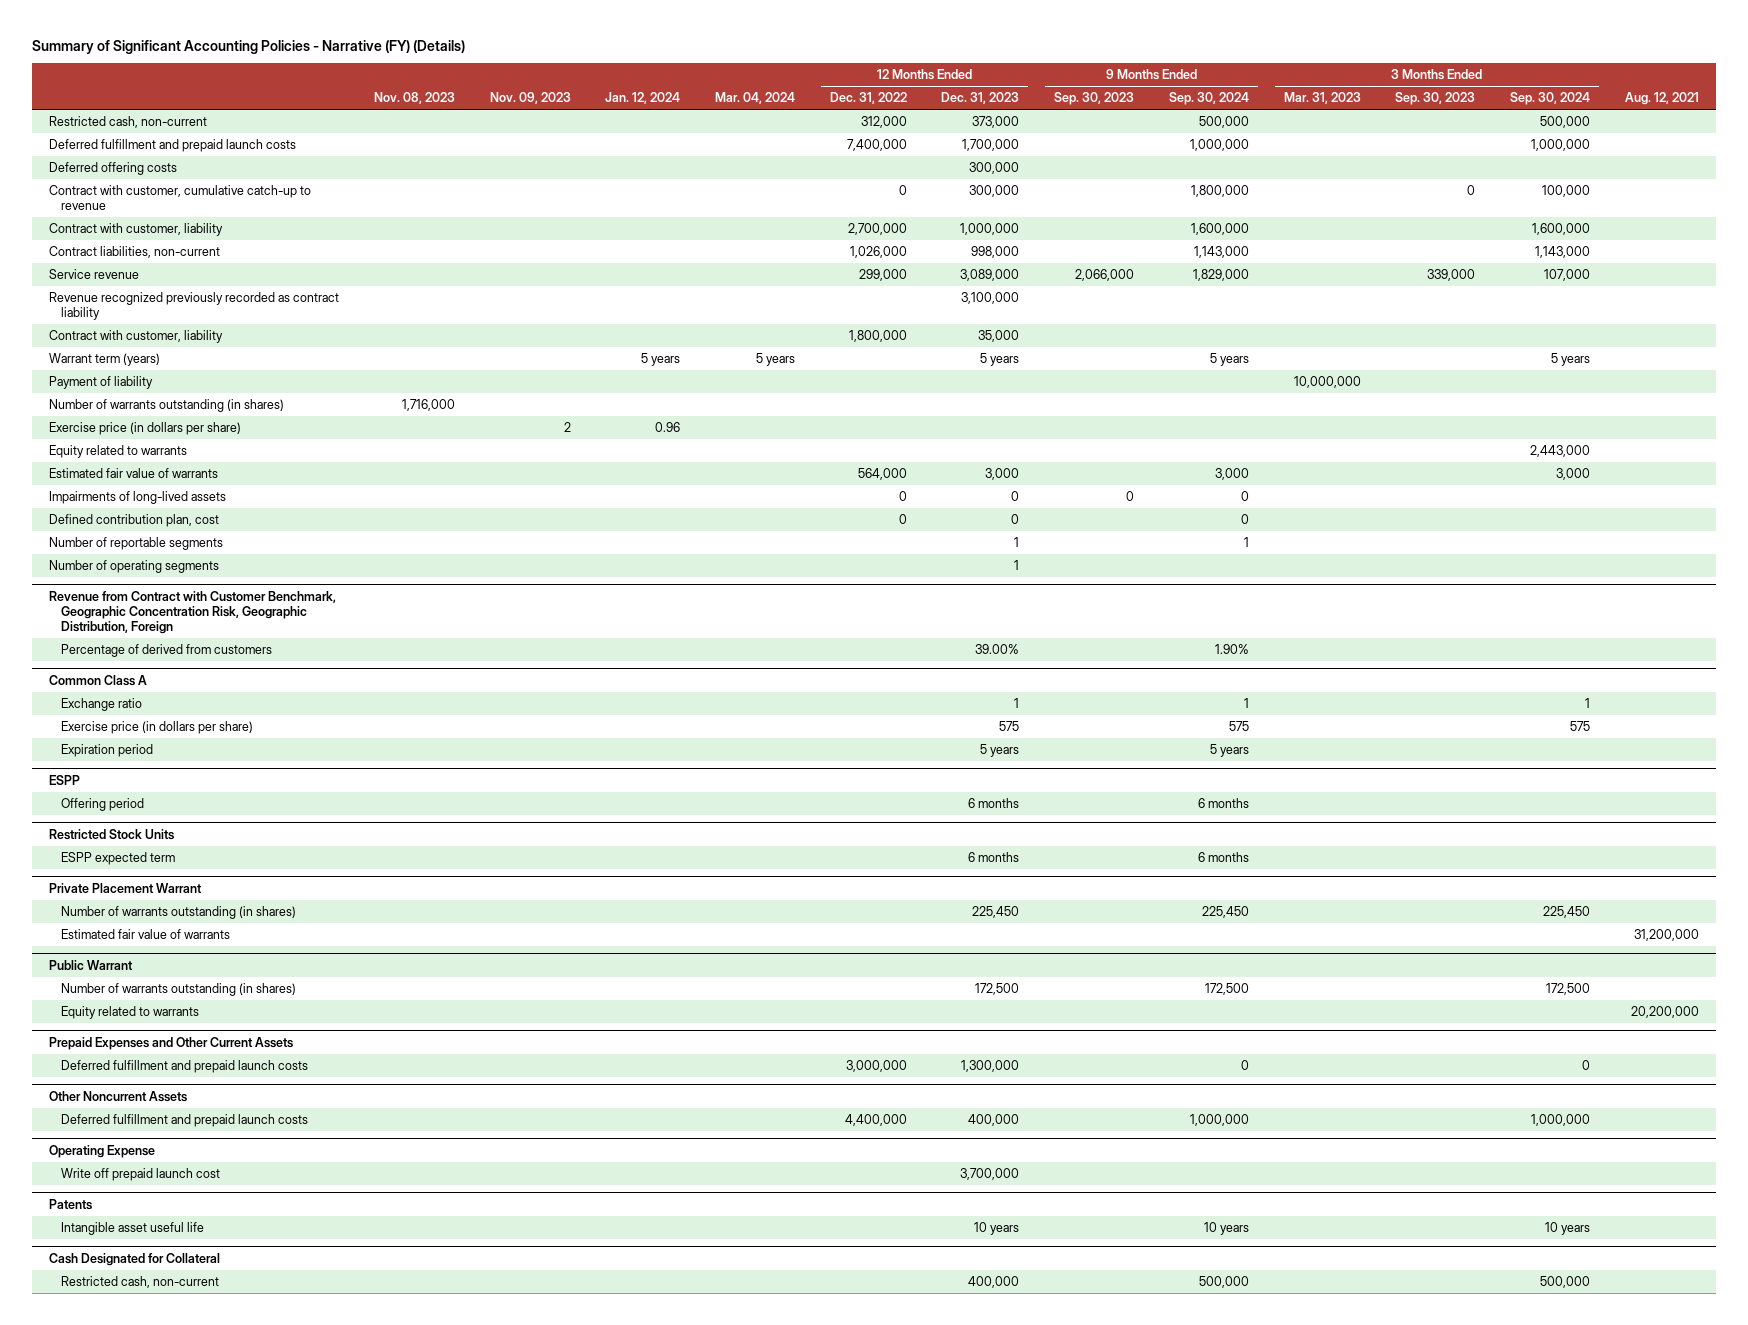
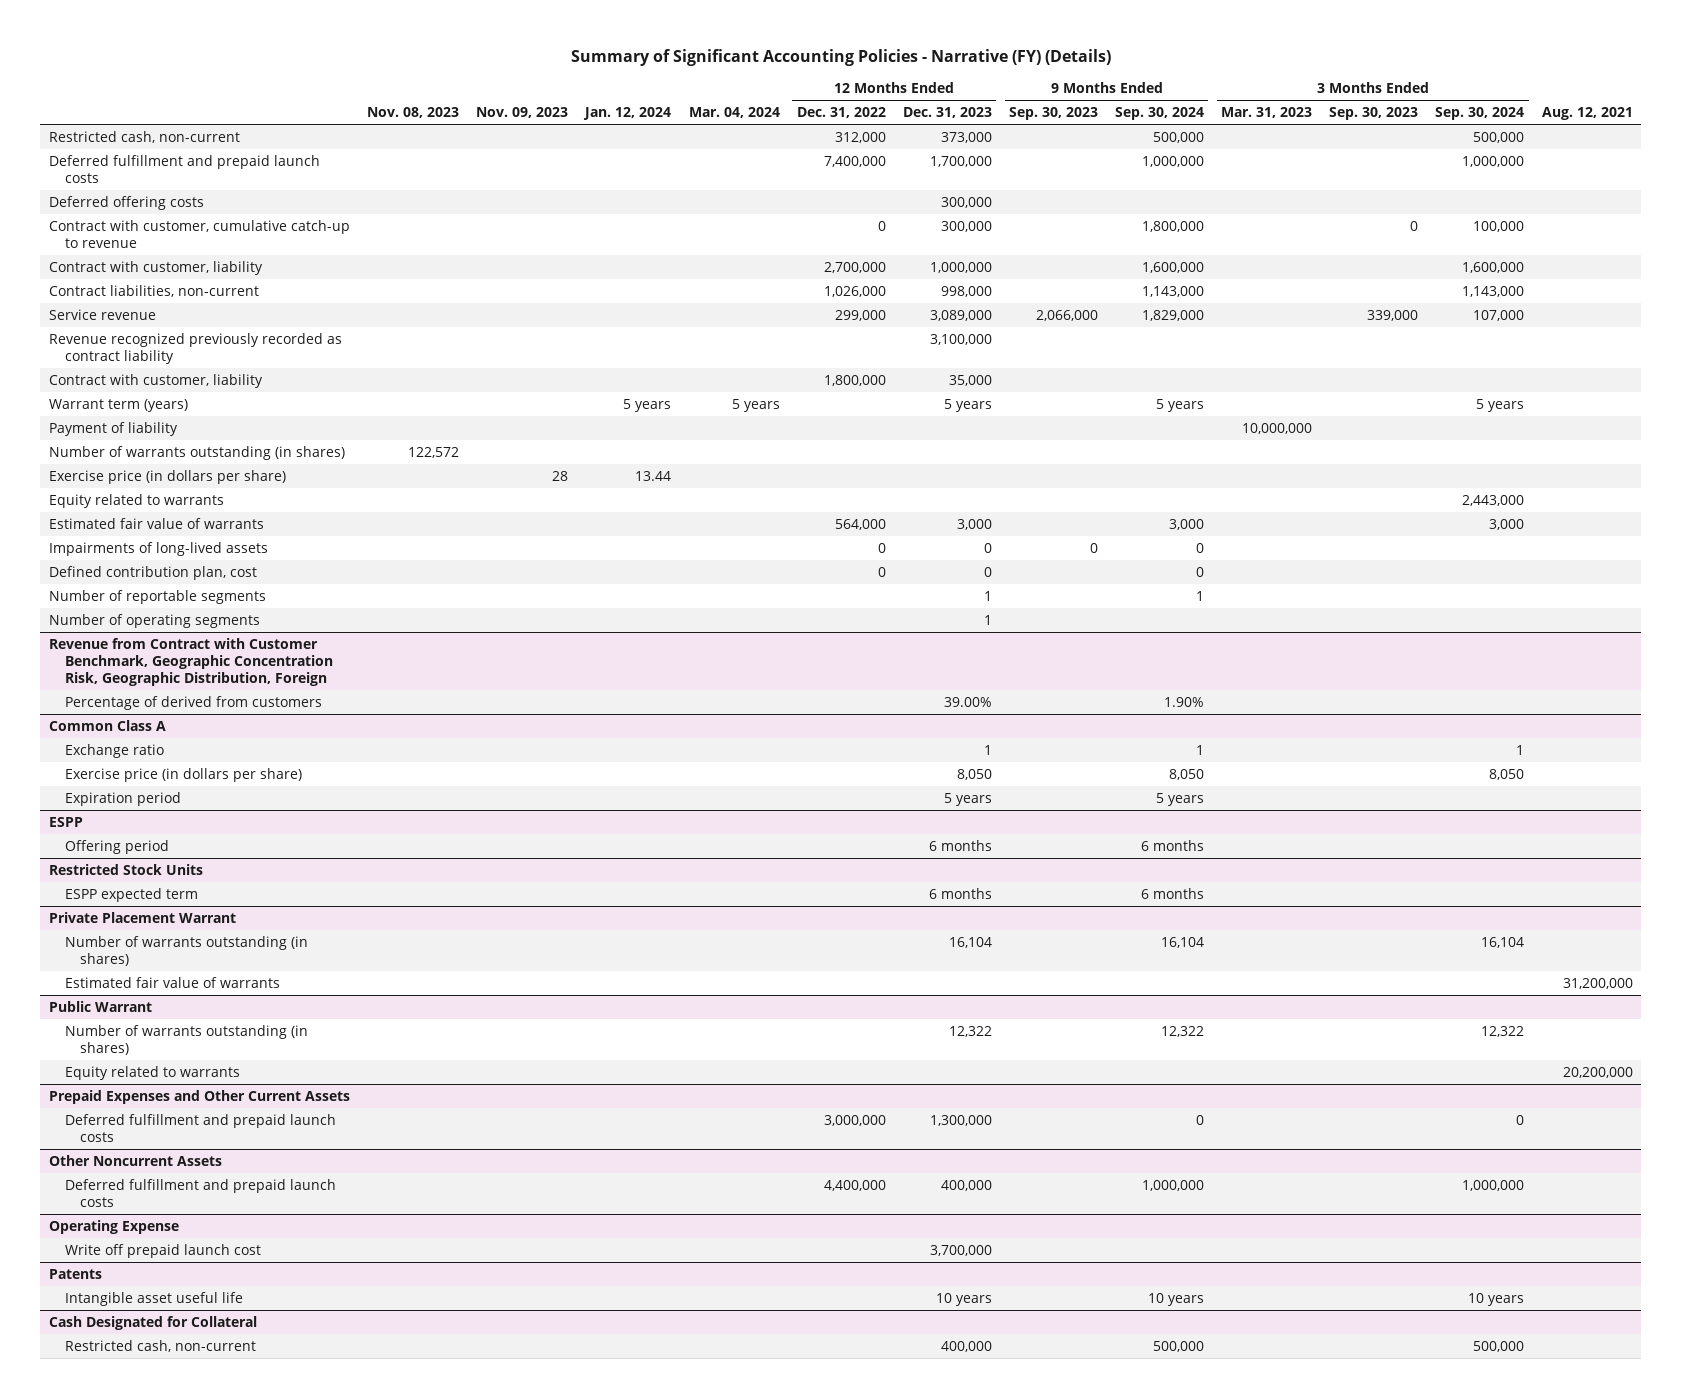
[401,398,455,411] 1,716,000 -> [408,447,460,459] 122,572
[563,421,571,432] 2 -> [552,471,569,482] 28
[655,421,681,432] 0.96 -> [635,471,672,482] 13.44
[999,720,1020,731] 575 -> [956,769,992,781] 8,050
[1228,720,1249,731] 575 -> [1169,769,1205,781] 8,050
[1569,720,1590,731] 575 -> [1489,769,1525,781] 8,050
[972,905,1020,918] 225,450 -> [948,937,992,949] 16,104
[1201,905,1249,918] 225,450 -> [1161,937,1205,949] 16,104
[1542,905,1590,918] 225,450 -> [1481,937,1525,949] 16,104
[975,982,1020,995] 172,500 -> [948,1026,992,1038] 12,322
[1204,982,1249,995] 172,500 -> [1161,1026,1205,1038] 12,322
[1545,982,1590,995] 172,500 -> [1481,1026,1525,1038] 12,322

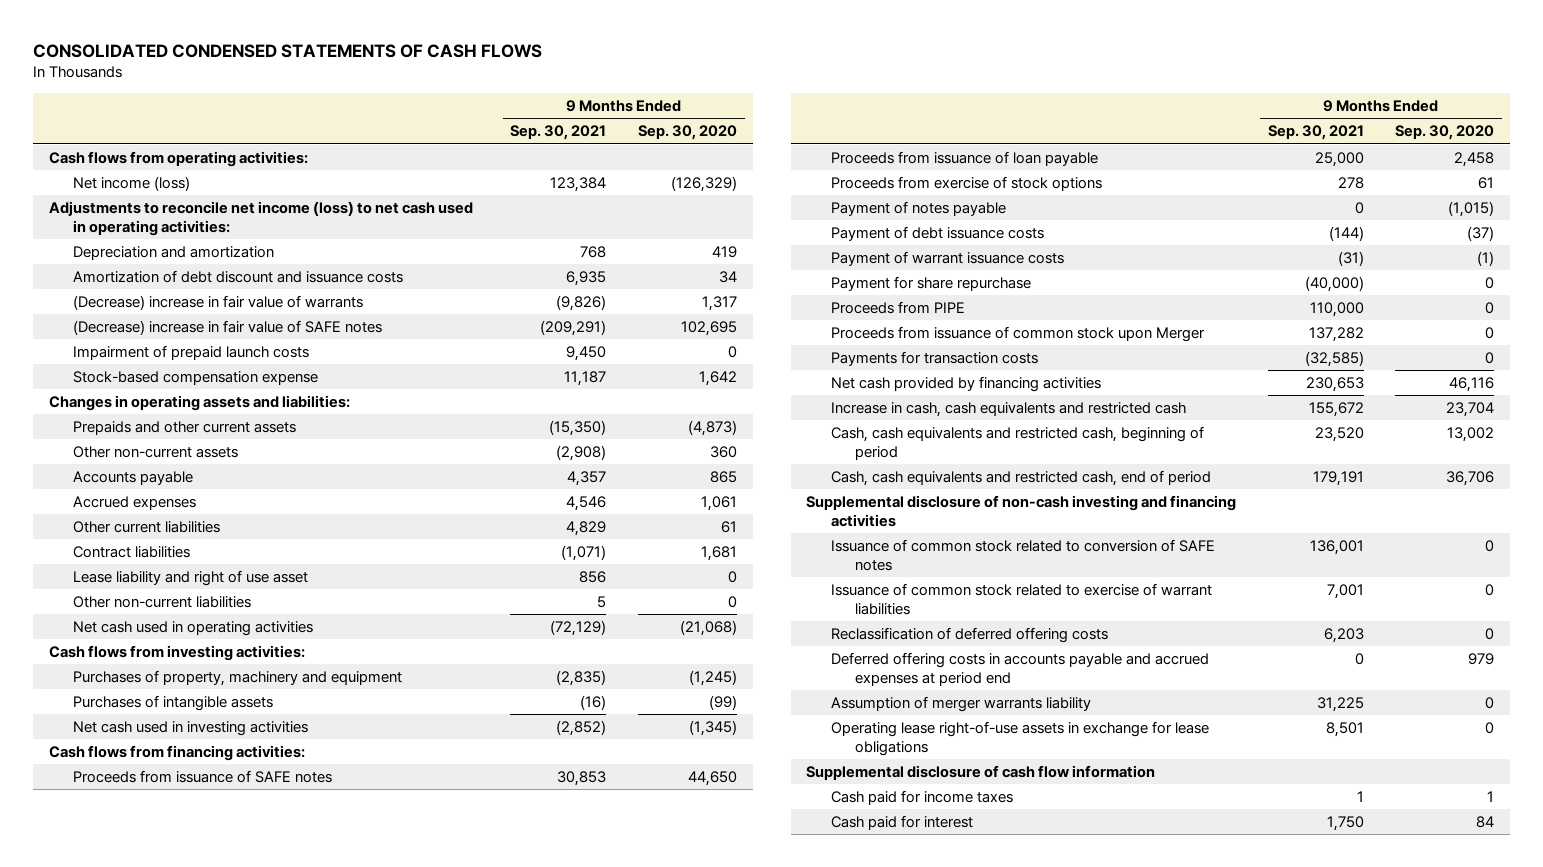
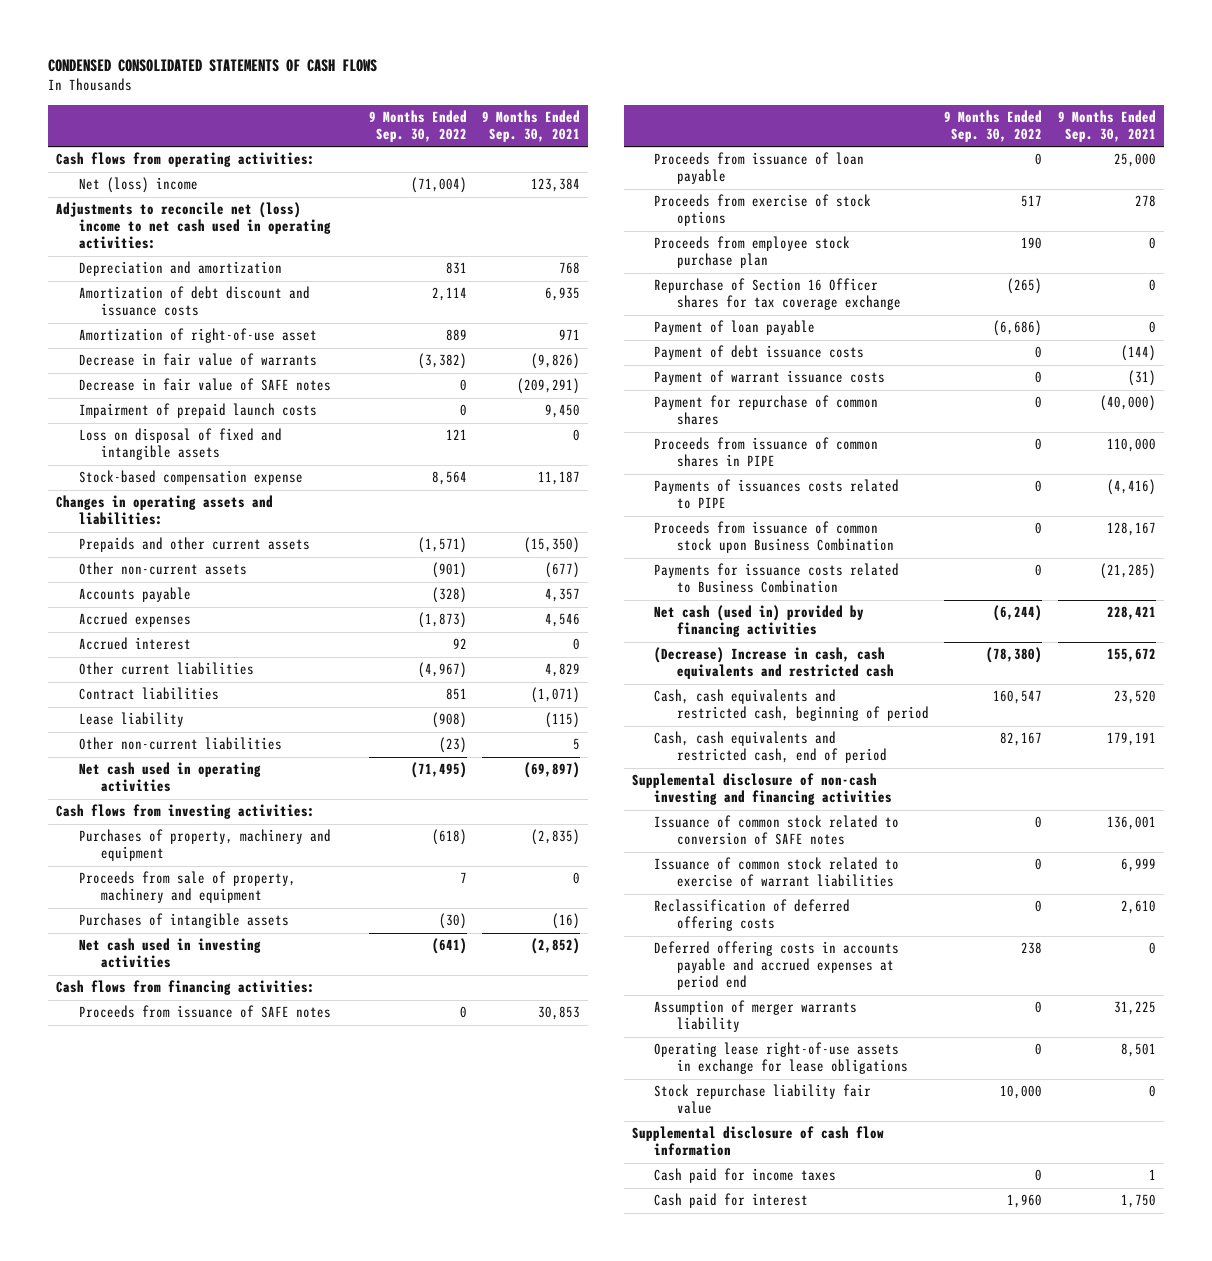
[33,43,543,58] CONSOLIDATED CONDENSED STATEMENTS OF CASH FLOWS -> [48,58,378,72] CONDENSED CONSOLIDATED STATEMENTS OF CASH FLOWS
[637,125,737,141] Sep. 30, 2020 -> none
none -> [368,110,467,142] 9 Months Ended Sep. 30, 2022
[73,176,191,192] Net income (loss) -> [78,177,198,194] Net (loss) income
[49,201,474,236] Adjustments to reconcile net income (loss) to net cash used in operating activities: -> [56,202,331,250] Adjustments to reconcile net (loss) income to net cash used in operating activities:
none -> [78,328,317,344] Amortization of right-of-use asset
[73,295,364,311] (Decrease) increase in fair value of warrants -> [78,353,317,367] Decrease in fair value of warrants
[73,320,383,336] (Decrease) increase in fair value of SAFE notes -> [78,378,331,392] Decrease in fair value of SAFE notes
none -> [78,428,282,461] Loss on disposal of fixed and intangible assets
[556,445,607,462] (2,908) -> [545,562,581,579] (677)
none -> [78,637,191,651] Accrued interest
[73,570,309,587] Lease liability and right of use asset -> none
none -> [78,712,184,728] Lease liability
[550,620,607,637] (72,129) -> [524,762,581,779] (69,897)
none -> [78,871,296,904] Proceeds from sale of property, machinery and equipment
none -> [654,236,851,269] Proceeds from employee stock purchase plan
none -> [654,278,901,311] Repurchase of Section 16 Officer shares for tax coverage exchange
[830,201,1006,217] Payment of notes payable -> [654,320,816,336] Payment of loan payable
[830,276,1031,292] Payment for share repurchase -> [654,395,879,426] Payment for repurchase of common shares
[830,301,965,315] Proceeds from PIPE -> [654,437,879,468] Proceeds from issuance of common shares in PIPE
none -> [654,479,900,510] Payments of issuances costs related to PIPE
[830,326,1205,343] Proceeds from issuance of common stock upon Merger -> [654,521,894,554] Proceeds from issuance of common stock upon Business Combination
[1308,327,1364,343] 137,282 -> [1106,522,1156,537] 128,167
[830,351,1038,367] Payments for transaction costs -> [654,563,900,594] Payments for issuance costs related to Business Combination
[1304,351,1364,368] (32,585) -> [1099,563,1156,580] (21,285)
[830,376,1101,393] Net cash provided by financing activities -> [654,605,865,638] Net cash (used in) provided by financing activities
[1305,377,1364,393] 230,653 -> [1106,606,1156,621] 228,421
[830,402,1186,418] Increase in cash, cash equivalents and restricted cash -> [654,647,894,680] (Decrease) Increase in cash, cash equivalents and restricted cash
[1326,584,1364,600] 7,001 -> [1120,858,1156,873] 6,999
[1323,628,1364,644] 6,203 -> [1120,900,1156,915] 2,610
none -> [654,1084,872,1115] Stock repurchase liability fair value

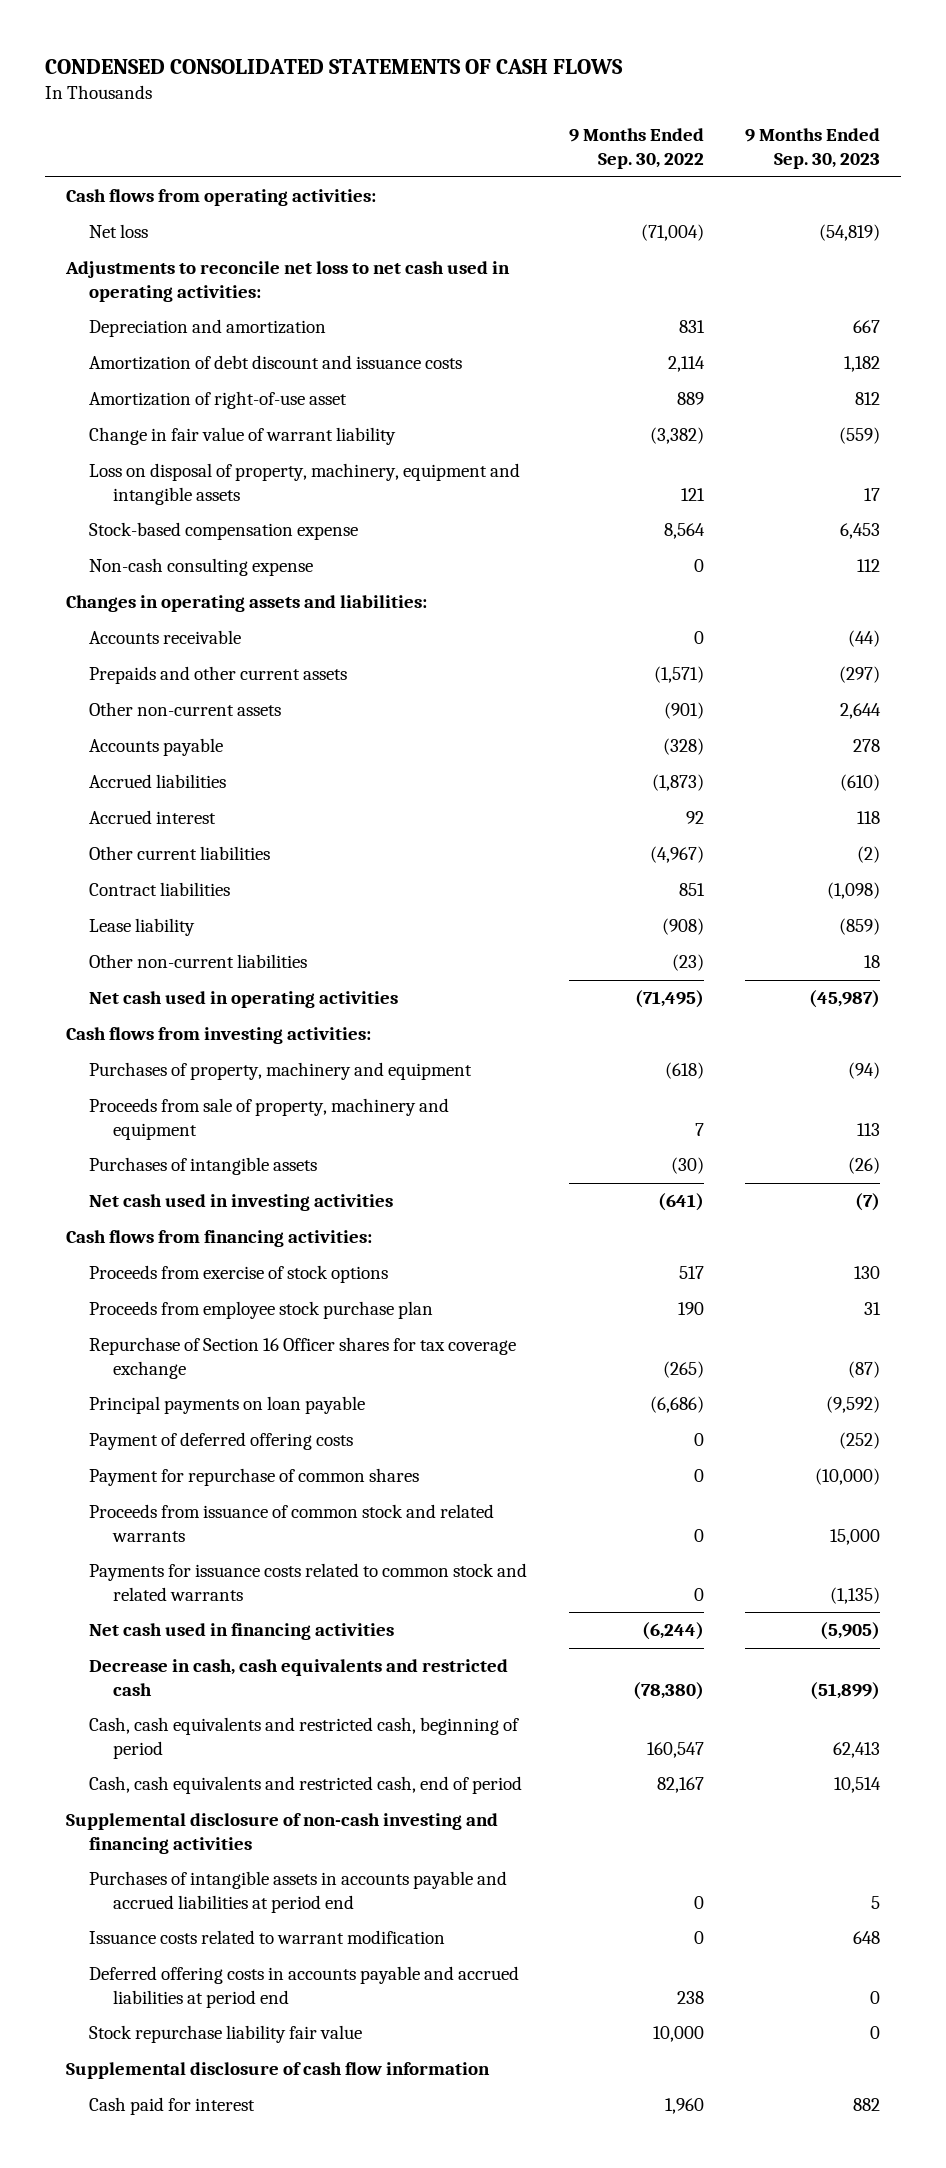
[482,110,581,142] 9 Months Ended Sep. 30, 2021 -> none
none -> [745,128,881,170] 9 Months Ended Sep. 30, 2023
[78,177,198,194] Net (loss) income -> [89,224,149,239] Net loss
[56,202,331,250] Adjustments to reconcile net (loss) income to net cash used in operating activities: -> [64,261,510,302] Adjustments to reconcile net loss to net cash used in operating activities:
[78,378,331,392] Decrease in fair value of SAFE notes -> none
[78,403,317,419] Impairment of prepaid launch costs -> none
[78,353,317,367] Decrease in fair value of warrants -> [89,427,397,446] Change in fair value of warrant liability
[78,428,282,461] Loss on disposal of fixed and intangible assets -> [89,463,521,505] Loss on disposal of property, machinery, equipment and intangible assets
none -> [89,558,314,577] Non-cash consulting expense
none -> [89,630,242,645] Accounts receivable
[78,612,191,628] Accrued expenses -> [89,774,227,789] Accrued liabilities
[78,1005,331,1019] Proceeds from issuance of SAFE notes -> none
[654,152,865,185] Proceeds from issuance of loan payable -> none
[654,345,865,361] Payment of debt issuance costs -> none
[654,370,886,386] Payment of warrant issuance costs -> none
[654,320,816,336] Payment of loan payable -> [89,1396,366,1415] Principal payments on loan payable
none -> [89,1432,354,1451] Payment of deferred offering costs
[654,437,879,468] Proceeds from issuance of common shares in PIPE -> none
[654,479,900,510] Payments of issuances costs related to PIPE -> none
[654,521,894,554] Proceeds from issuance of common stock upon Business Combination -> [89,1504,495,1542] Proceeds from issuance of common stock and related warrants
[654,563,900,594] Payments for issuance costs related to Business Combination -> [89,1563,528,1601] Payments for issuance costs related to common stock and related warrants
[654,605,865,638] Net cash (used in) provided by financing activities -> [89,1623,395,1641] Net cash used in financing activities
[654,647,894,680] (Decrease) Increase in cash, cash equivalents and restricted cash -> [89,1659,509,1696] Decrease in cash, cash equivalents and restricted cash
[654,815,900,846] Issuance of common stock related to conversion of SAFE notes -> none
[654,857,900,888] Issuance of common stock related to exercise of warrant liabilities -> none
[654,899,851,932] Reclassification of deferred offering costs -> none
[654,1000,858,1033] Assumption of merger warrants liability -> none
[654,1042,908,1075] Operating lease right-of-use assets in exchange for lease obligations -> none
none -> [89,1871,508,1913] Purchases of intangible assets in accounts payable and accrued liabilities at period end
none -> [89,1930,446,1945] Issuance costs related to warrant modification
[654,941,900,991] Deferred offering costs in accounts payable and accrued expenses at period end -> [89,1966,520,2008] Deferred offering costs in accounts payable and accrued liabilities at period end
[654,1168,837,1184] Cash paid for income taxes -> none

